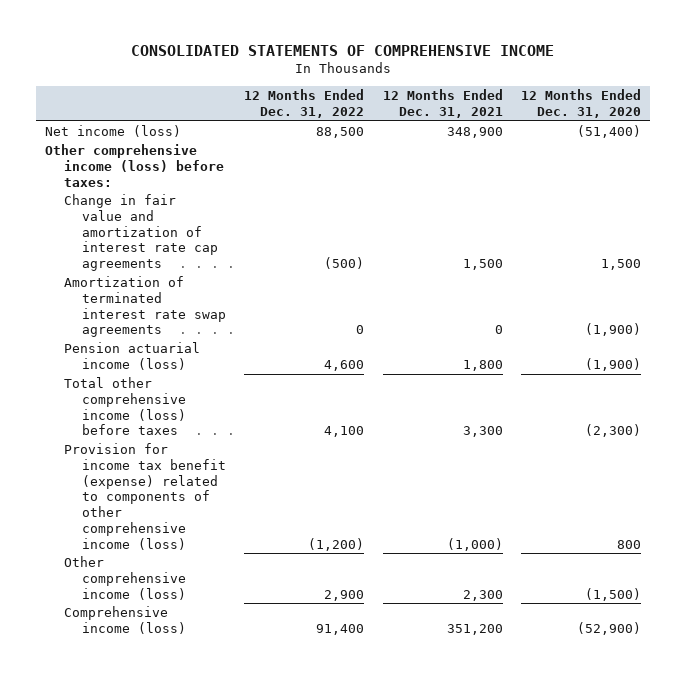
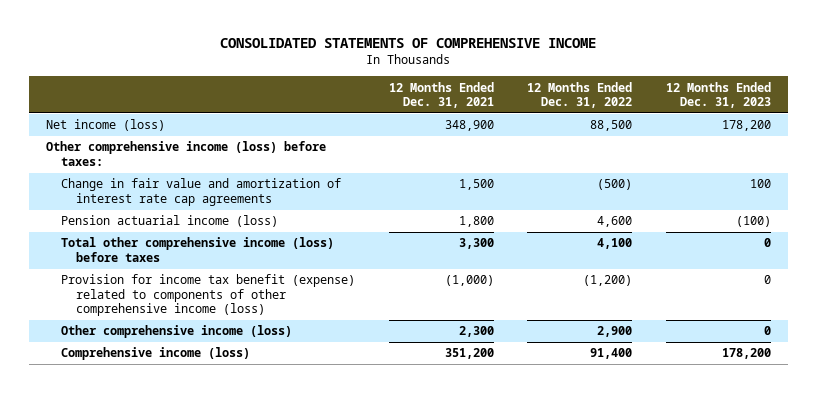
[520,89,641,118] 12 Months Ended Dec. 31, 2020 -> none
none -> [665,81,771,108] 12 Months Ended Dec. 31, 2023
[63,276,227,338] Amortization of terminated interest rate swap agreements -> none

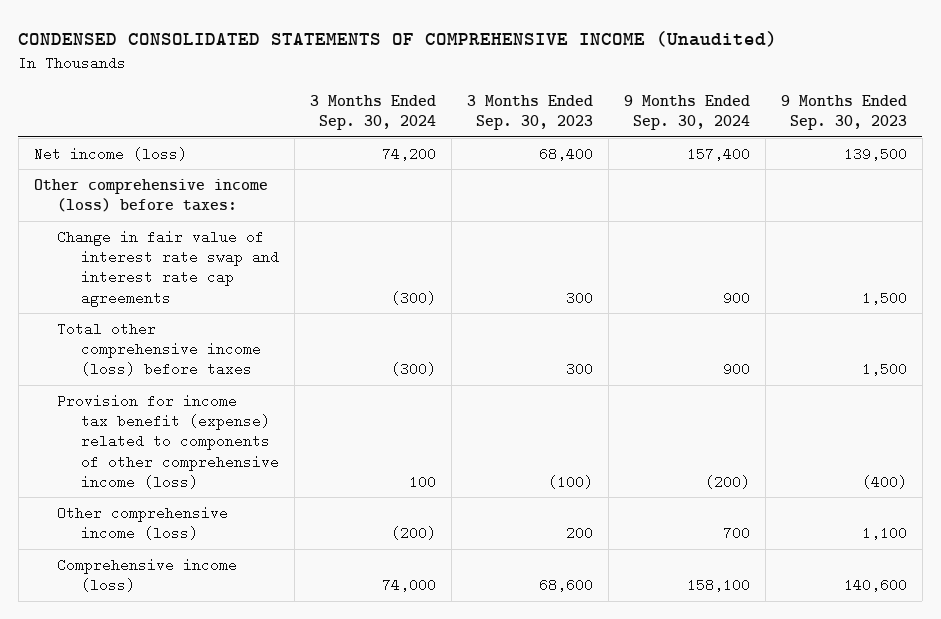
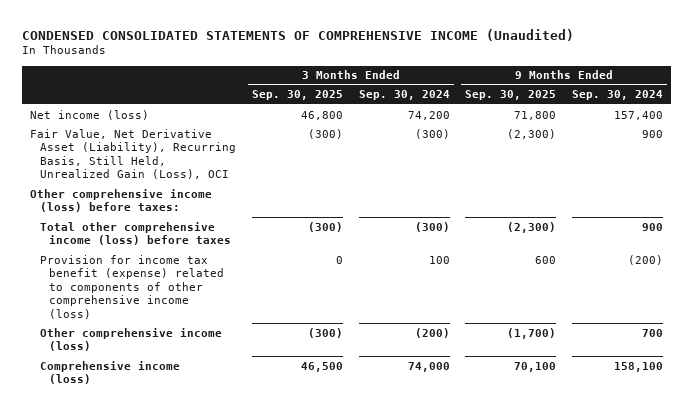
[466,95,593,131] 3 Months Ended Sep. 30, 2023 -> none
[780,95,907,131] 9 Months Ended Sep. 30, 2023 -> none
none -> [251,90,343,101] Sep. 30, 2025
none -> [465,90,557,101] Sep. 30, 2025
none -> [30,128,236,180] Fair Value, Net Derivative Asset (Liability), Recurring Basis, Still Held, Unrealized Gain (Loss), OCI
[57,229,280,307] Change in fair value of interest rate swap and interest rate cap agreements -> none

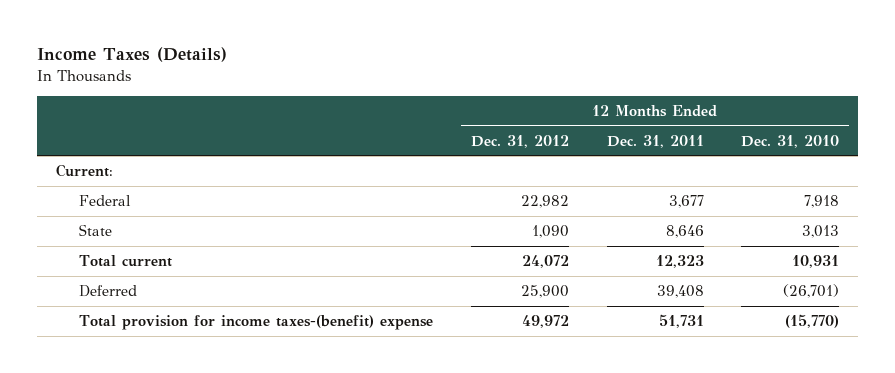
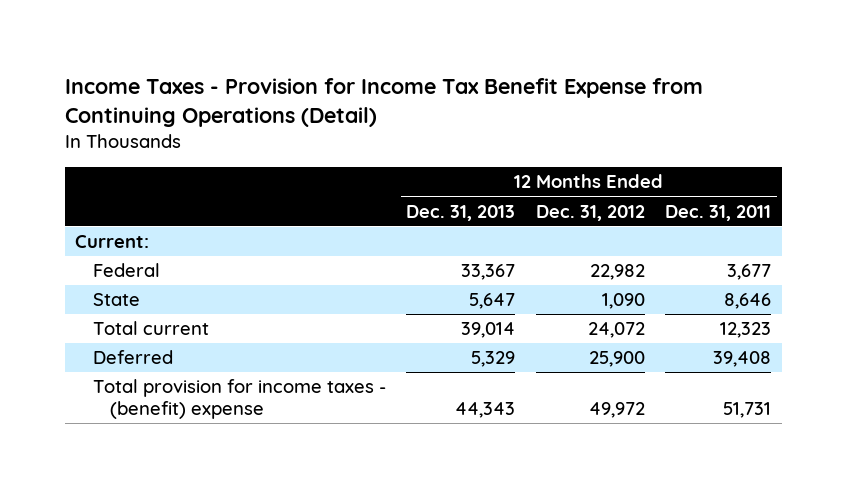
[36,47,227,63] Income Taxes (Details) -> [65,78,704,128] Income Taxes - Provision for Income Tax Benefit Expense from Continuing Operations (Detail)
[741,134,840,148] Dec. 31, 2010 -> none
none -> [406,204,516,221] Dec. 31, 2013
[78,315,433,331] Total provision for income taxes-(benefit) expense -> [92,379,386,419] Total provision for income taxes - (benefit) expense

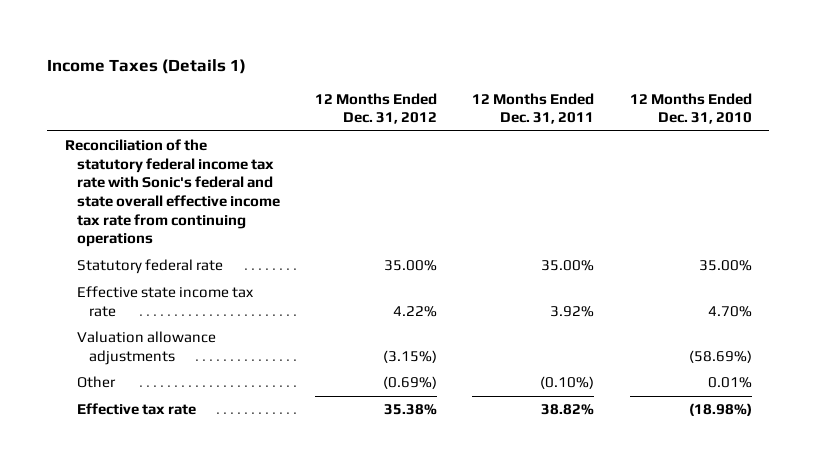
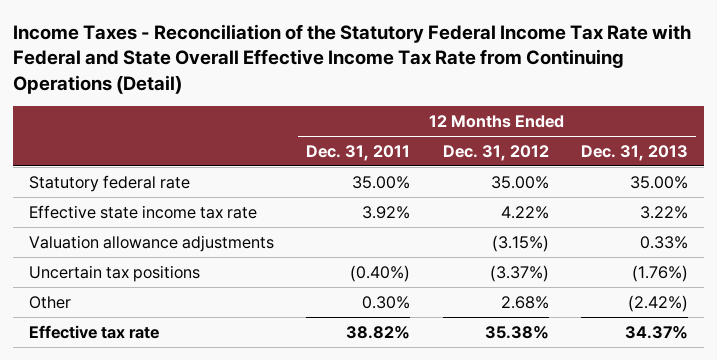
[47,58,247,74] Income Taxes (Details 1) -> [13,23,692,94] Income Taxes - Reconciliation of the Statutory Federal Income Tax Rate with Federal and State Overall Effective Income Tax Rate from Continuing Operations (Detail)
[629,92,752,125] 12 Months Ended Dec. 31, 2010 -> none
none -> [580,144,688,161] Dec. 31, 2013
[65,139,280,248] Reconciliation of the statutory federal income tax rate with Sonic's federal and state overall effective income tax rate from continuing operations -> none
none -> [29,264,201,282] Uncertain tax positions
[383,376,438,390] (0.69%) -> [500,295,549,309] 2.68%
[540,376,595,390] (0.10%) -> [362,295,411,309] 0.30%

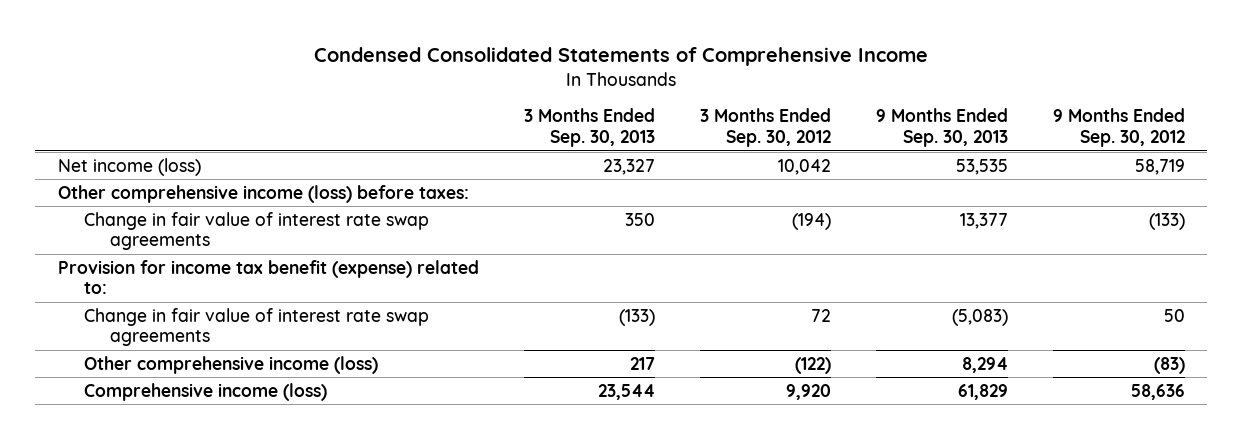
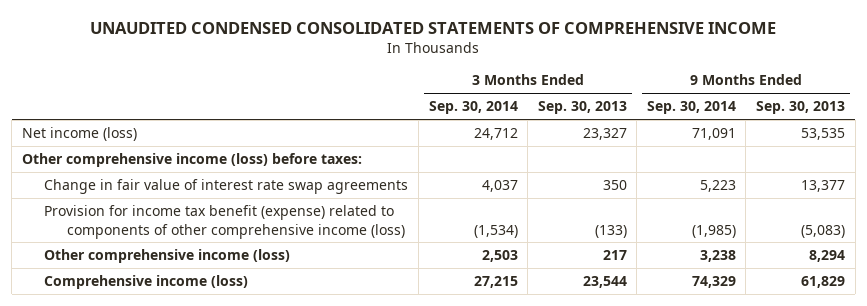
[314,47,929,67] Condensed Consolidated Statements of Comprehensive Income -> [90,21,777,34] UNAUDITED CONDENSED CONSOLIDATED STATEMENTS OF COMPREHENSIVE INCOME
[699,108,831,148] 3 Months Ended Sep. 30, 2012 -> none
[1052,108,1185,148] 9 Months Ended Sep. 30, 2012 -> none
none -> [428,101,518,115] Sep. 30, 2014
none -> [646,101,736,115] Sep. 30, 2014
[57,259,479,295] Provision for income tax benefit (expense) related to: -> none
[84,307,430,347] Change in fair value of interest rate swap agreements -> [44,205,406,239] Provision for income tax benefit (expense) related to components of other comprehensive income (loss)

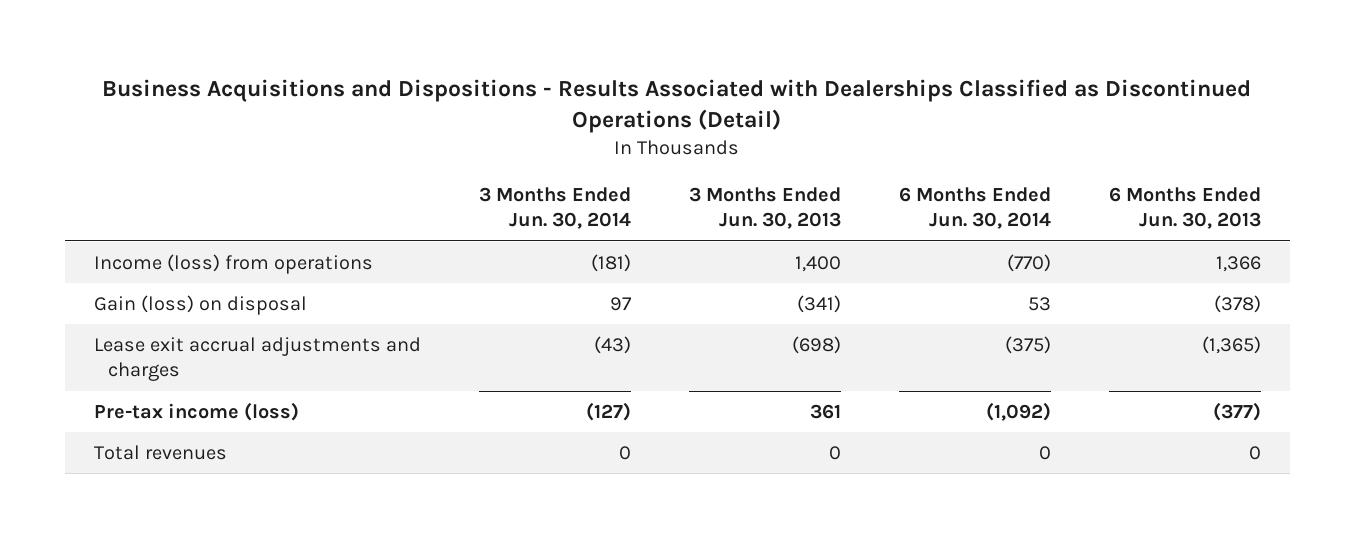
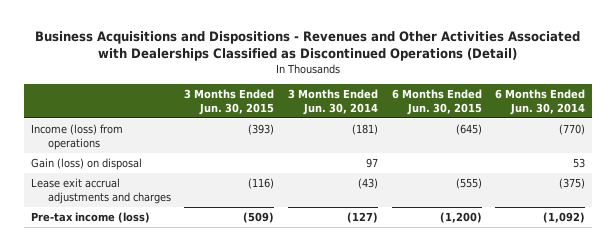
[102,78,1252,133] Business Acquisitions and Dispositions - Results Associated with Dealerships Classified as Discontinued Operations (Detail) -> [35,31,581,62] Business Acquisitions and Dispositions - Revenues and Other Activities Associated with Dealerships Classified as Discontinued Operations (Detail)
[688,186,841,230] 3 Months Ended Jun. 30, 2013 -> none
[1108,186,1261,230] 6 Months Ended Jun. 30, 2013 -> none
none -> [184,89,275,115] 3 Months Ended Jun. 30, 2015
none -> [391,89,482,115] 6 Months Ended Jun. 30, 2015
[93,444,227,460] Total revenues -> none

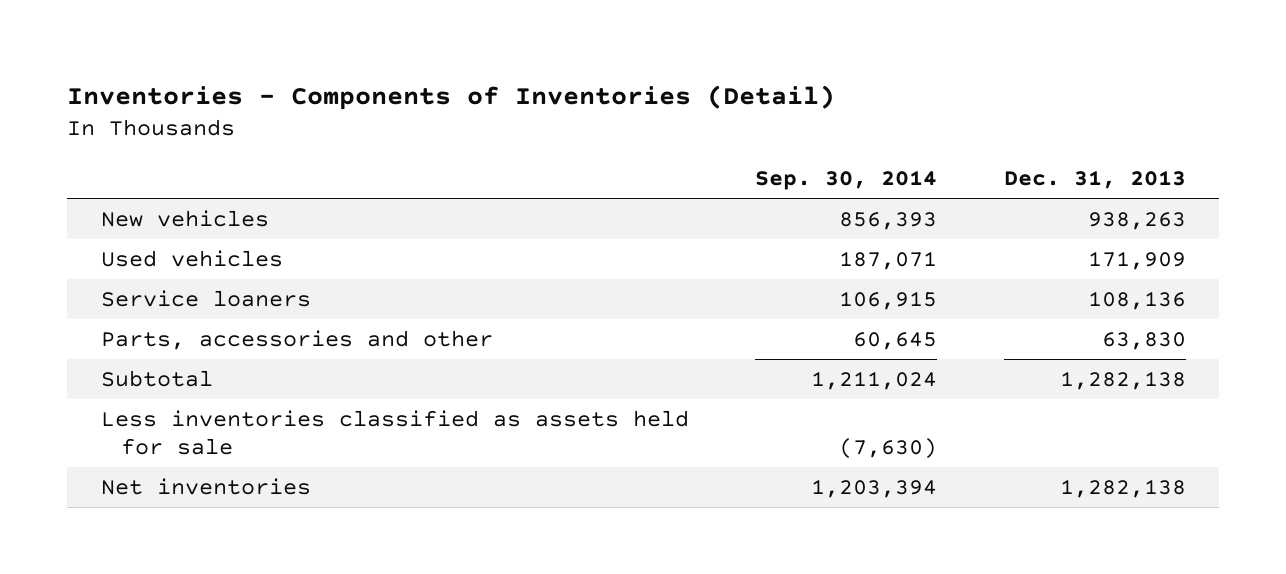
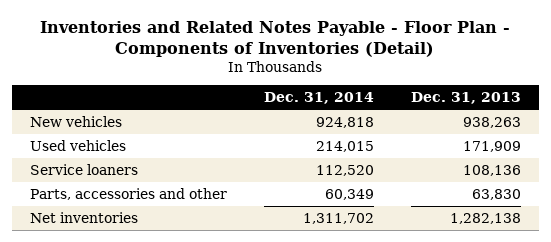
[67,84,836,110] Inventories - Components of Inventories (Detail) -> [40,20,511,57] Inventories and Related Notes Payable - Floor Plan - Components of Inventories (Detail)
[755,170,938,191] Sep. 30, 2014 -> none
none -> [263,92,374,105] Dec. 31, 2014
[100,369,213,387] Subtotal -> none
[100,409,689,455] Less inventories classified as assets held for sale -> none

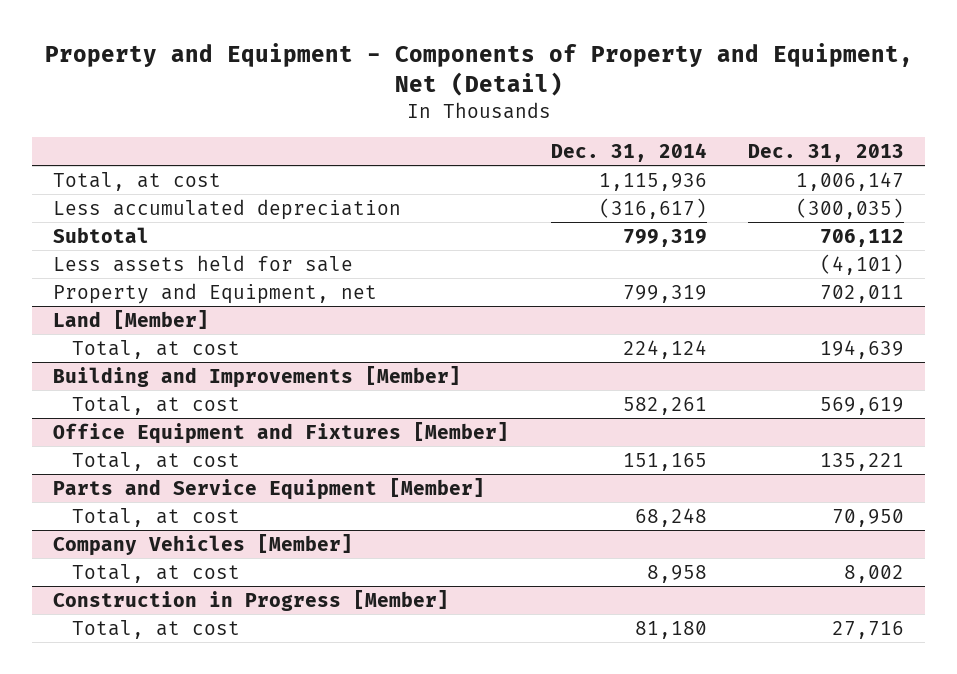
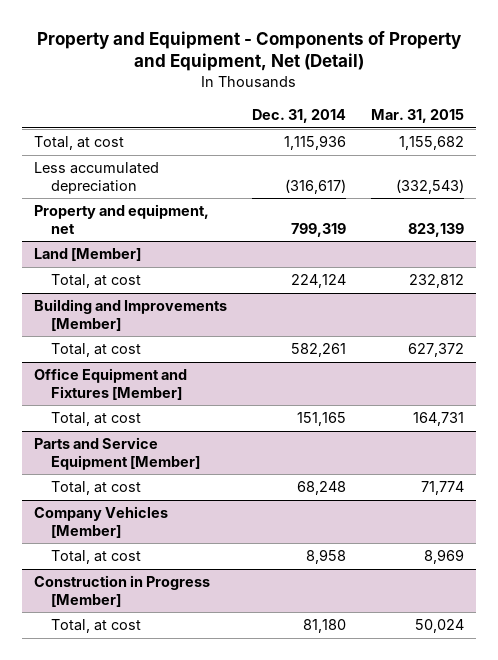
[748,143,905,162] Dec. 31, 2013 -> none
none -> [370,109,464,124] Mar. 31, 2015
[53,226,150,243] Subtotal -> none
[53,254,354,272] Less assets held for sale -> none
[53,282,378,304] Property and Equipment, net -> [34,204,210,234] Property and equipment, net

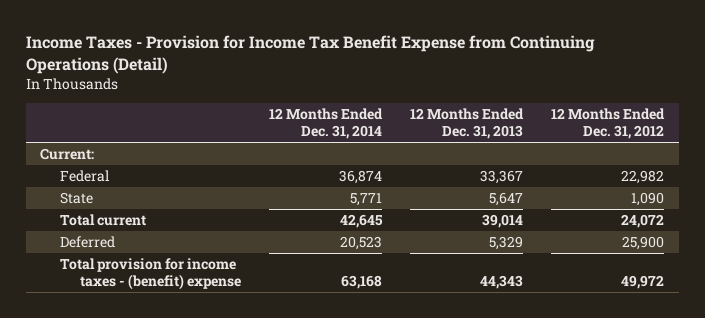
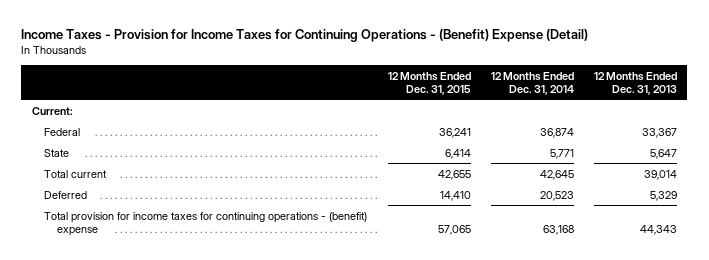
[26,35,596,74] Income Taxes - Provision for Income Tax Benefit Expense from Continuing Operations (Detail) -> [21,28,589,42] Income Taxes - Provision for Income Taxes for Continuing Operations - (Benefit) Expense (Detail)
[551,108,666,140] 12 Months Ended Dec. 31, 2012 -> none
none -> [387,71,471,95] 12 Months Ended Dec. 31, 2015
[59,258,241,291] Total provision for income taxes - (benefit) expense -> [44,211,368,236] Total provision for income taxes for continuing operations - (benefit) expense

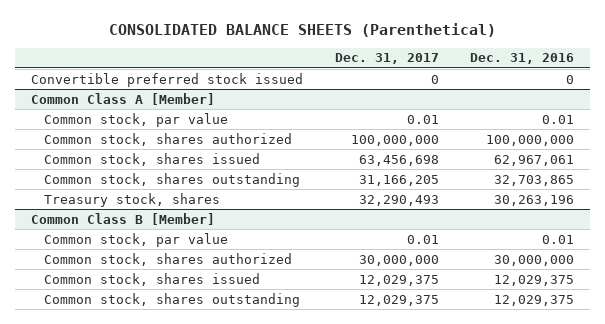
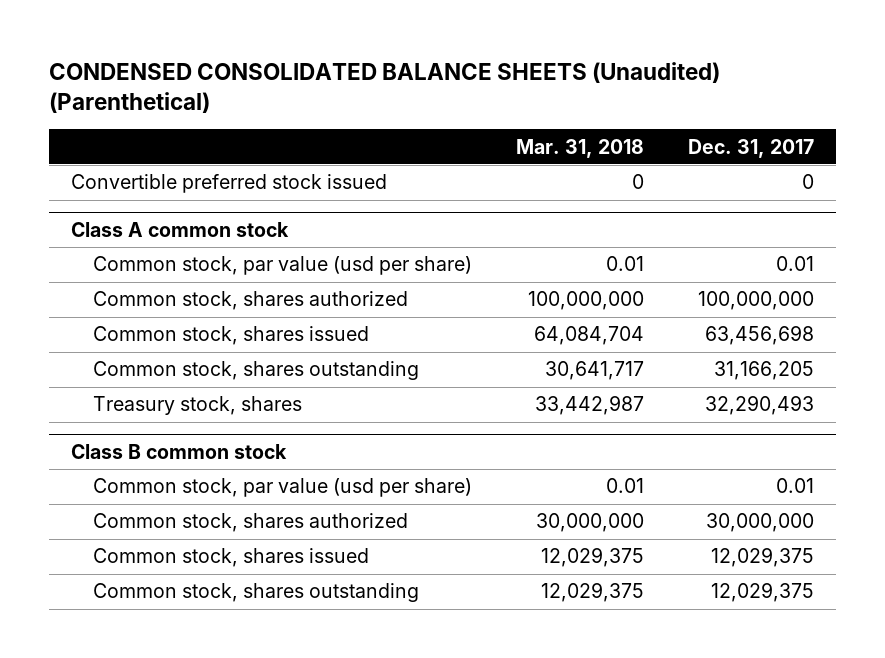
[108,22,496,37] CONSOLIDATED BALANCE SHEETS (Parenthetical) -> [49,61,721,113] CONDENSED CONSOLIDATED BALANCE SHEETS (Unaudited) (Parenthetical)
[470,53,575,65] Dec. 31, 2016 -> none
none -> [515,138,644,158] Mar. 31, 2018
[31,92,216,105] Common Class A [Member] -> [71,221,290,237] Class A common stock
[44,112,229,127] Common stock, par value -> [92,256,472,276] Common stock, par value (usd per share)
[31,212,216,225] Common Class B [Member] -> [71,443,288,459] Class B common stock
[44,232,229,247] Common stock, par value -> [92,478,472,498] Common stock, par value (usd per share)

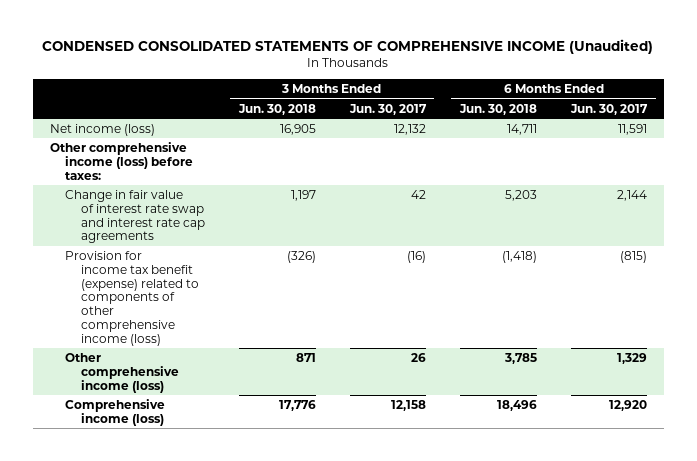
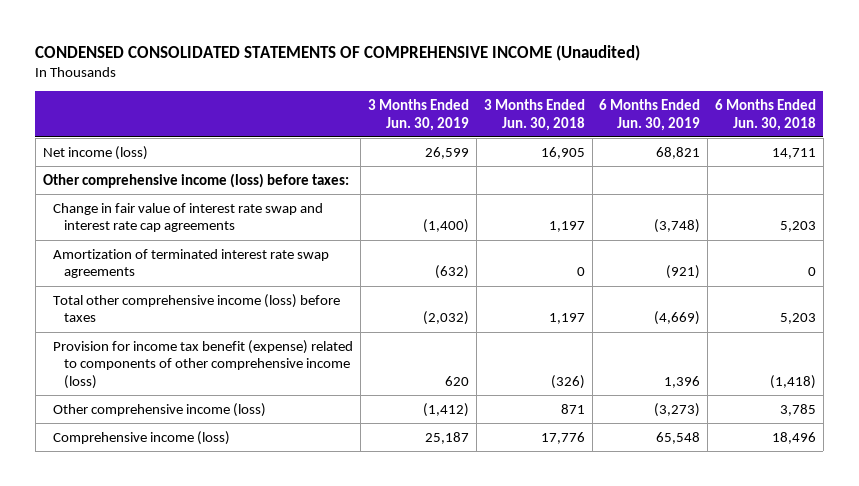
[348,103,427,115] Jun. 30, 2017 -> none
[570,103,649,115] Jun. 30, 2017 -> none
none -> [368,98,470,131] 3 Months Ended Jun. 30, 2019
none -> [599,98,701,131] 6 Months Ended Jun. 30, 2019
none -> [53,248,330,279] Amortization of terminated interest rate swap agreements
none -> [53,293,341,323] Total other comprehensive income (loss) before taxes

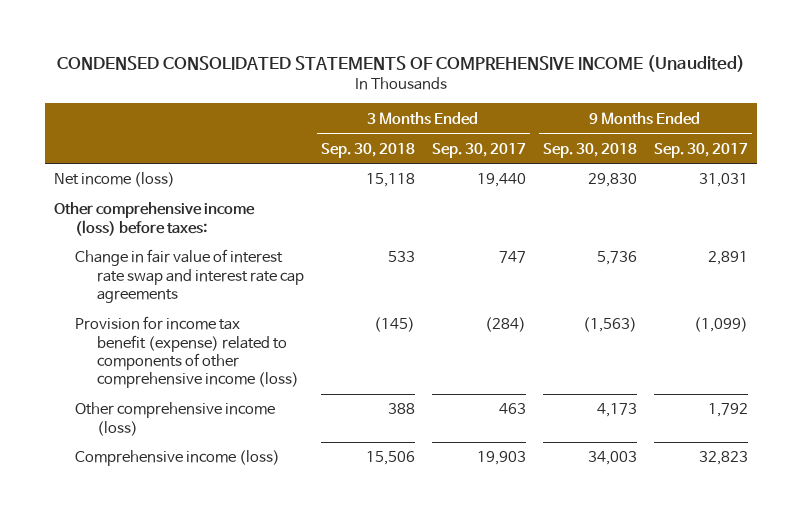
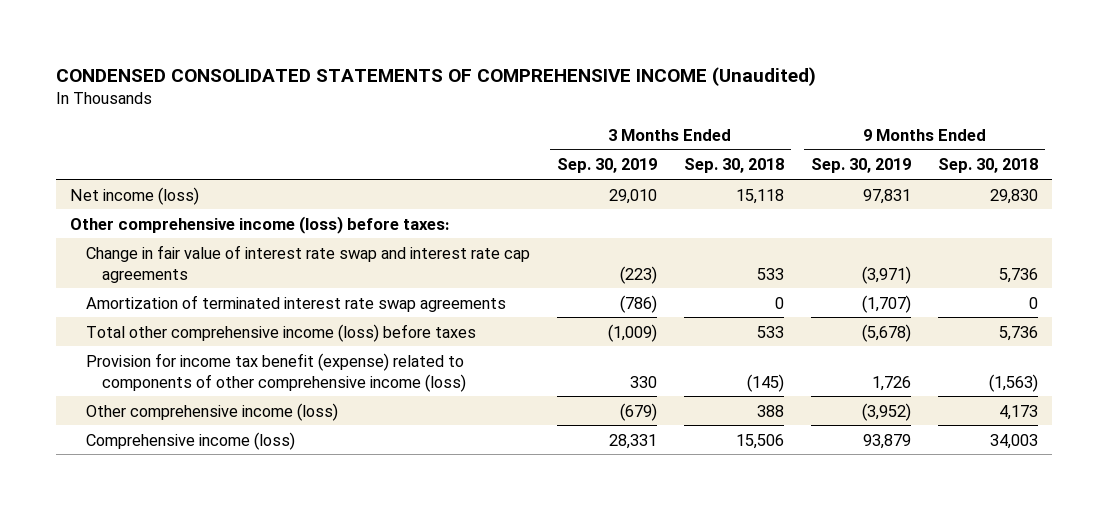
[431,142,526,158] Sep. 30, 2017 -> none
[654,142,749,158] Sep. 30, 2017 -> none
none -> [556,158,657,174] Sep. 30, 2019
none -> [811,158,912,174] Sep. 30, 2019
none -> [85,294,506,312] Amortization of terminated interest rate swap agreements
none -> [85,323,476,342] Total other comprehensive income (loss) before taxes

